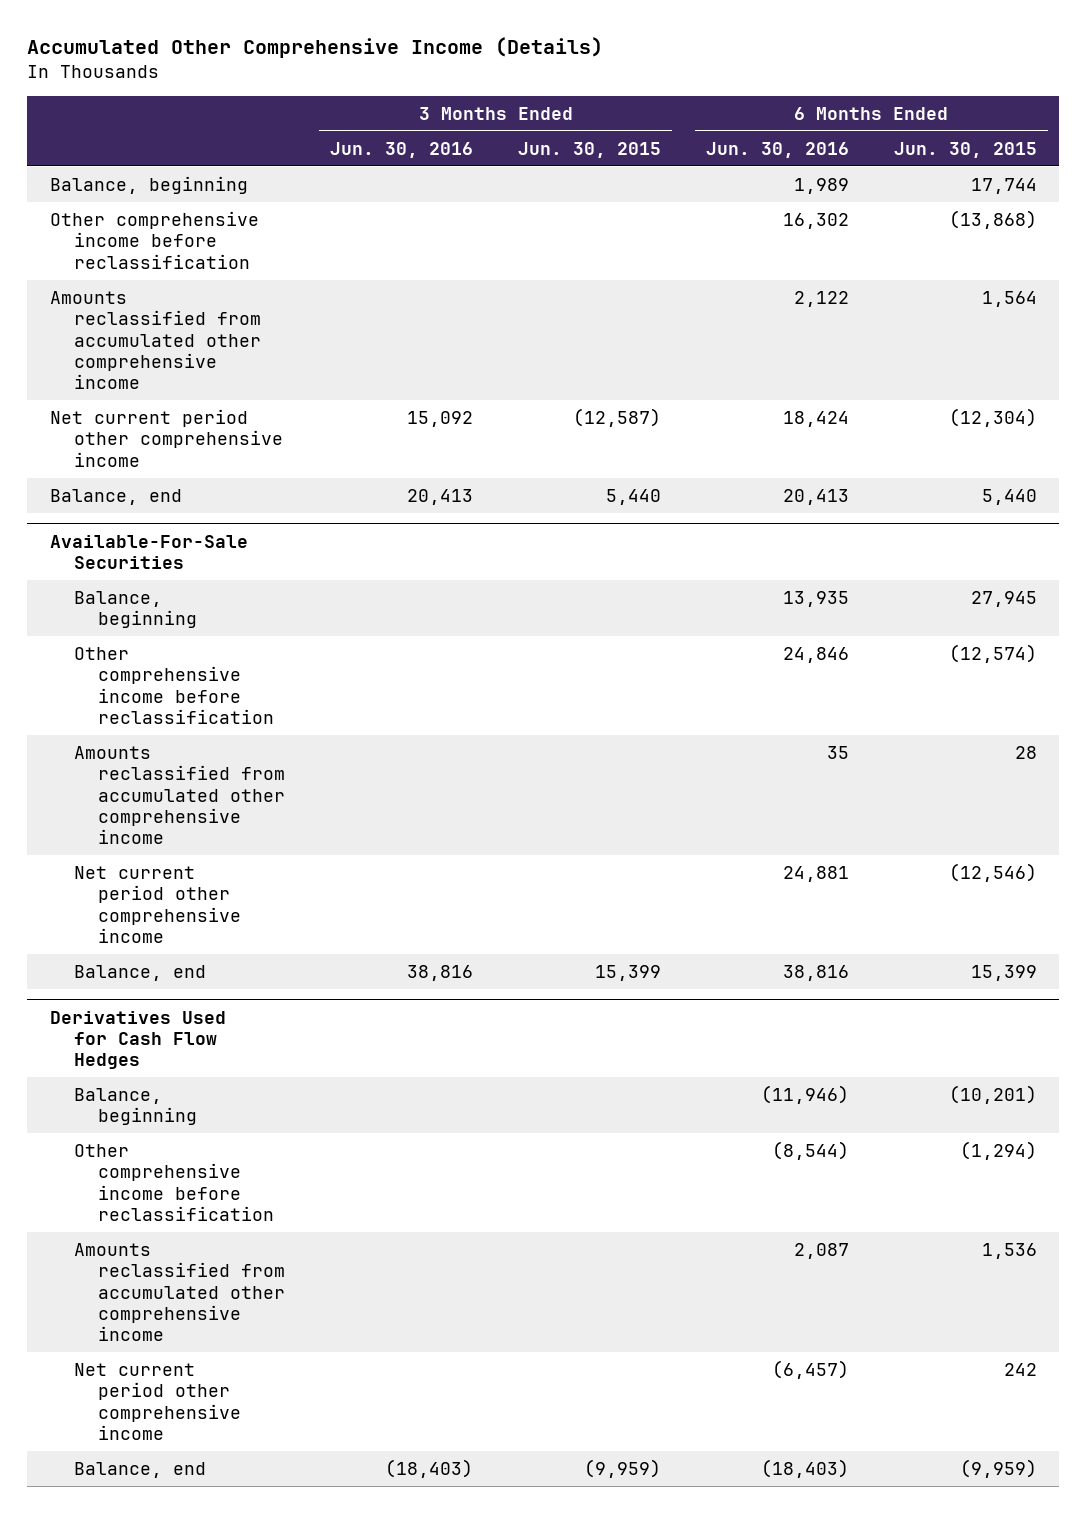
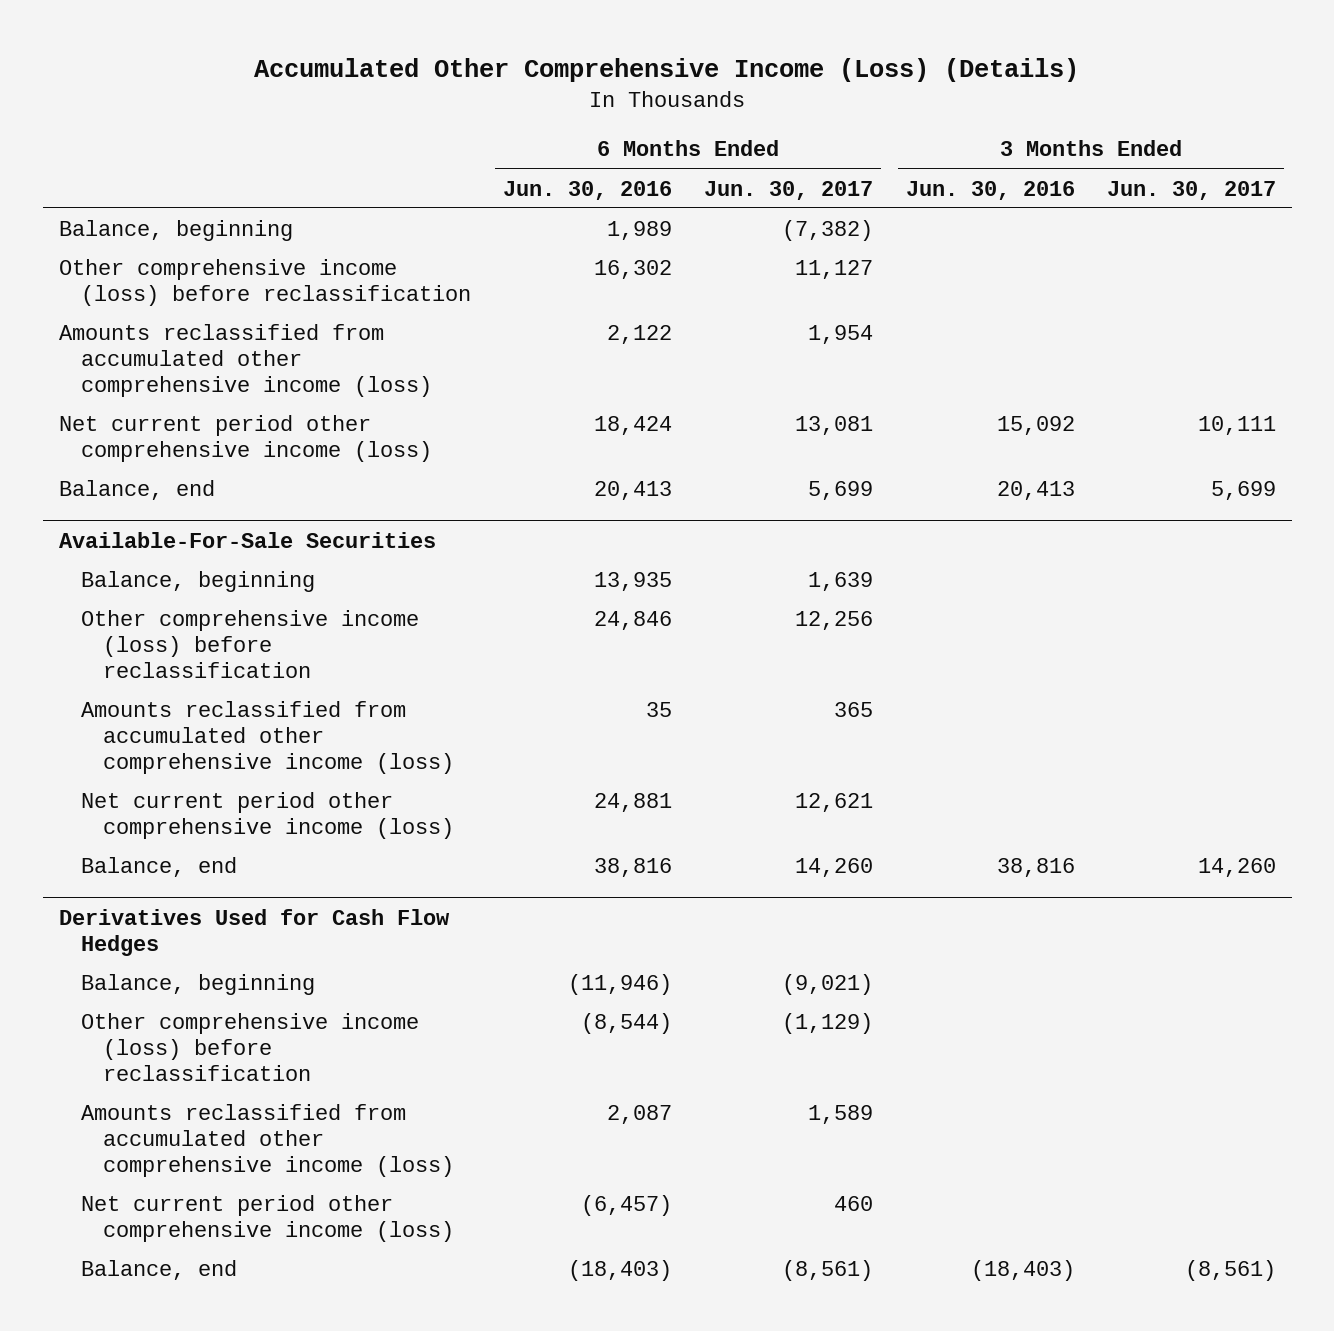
[27,37,604,59] Accumulated Other Comprehensive Income (Details) -> [254,58,1080,83] Accumulated Other Comprehensive Income (Loss) (Details)
[518,141,662,158] Jun. 30, 2015 -> none
[893,141,1037,158] Jun. 30, 2015 -> none
none -> [704,180,874,200] Jun. 30, 2017
none -> [1106,180,1276,200] Jun. 30, 2017
[49,210,259,269] Other comprehensive income before reclassification -> [58,258,471,306] Other comprehensive income (loss) before reclassification
[49,290,262,390] Amounts reclassified from accumulated other comprehensive income -> [58,323,432,397] Amounts reclassified from accumulated other comprehensive income (loss)
[49,408,284,467] Net current period other comprehensive income -> [58,414,432,462] Net current period other comprehensive income (loss)
[74,646,275,724] Other comprehensive income before reclassification -> [80,609,419,678] Other comprehensive income (loss) before reclassification
[74,745,286,845] Amounts reclassified from accumulated other comprehensive income -> [80,700,455,774] Amounts reclassified from accumulated other comprehensive income (loss)
[74,865,242,943] Net current period other comprehensive income -> [80,791,455,839] Net current period other comprehensive income (loss)
[74,1143,275,1221] Other comprehensive income before reclassification -> [80,1012,419,1081] Other comprehensive income (loss) before reclassification
[74,1242,286,1342] Amounts reclassified from accumulated other comprehensive income -> [80,1103,455,1177] Amounts reclassified from accumulated other comprehensive income (loss)
[74,1362,242,1440] Net current period other comprehensive income -> [80,1194,455,1242] Net current period other comprehensive income (loss)

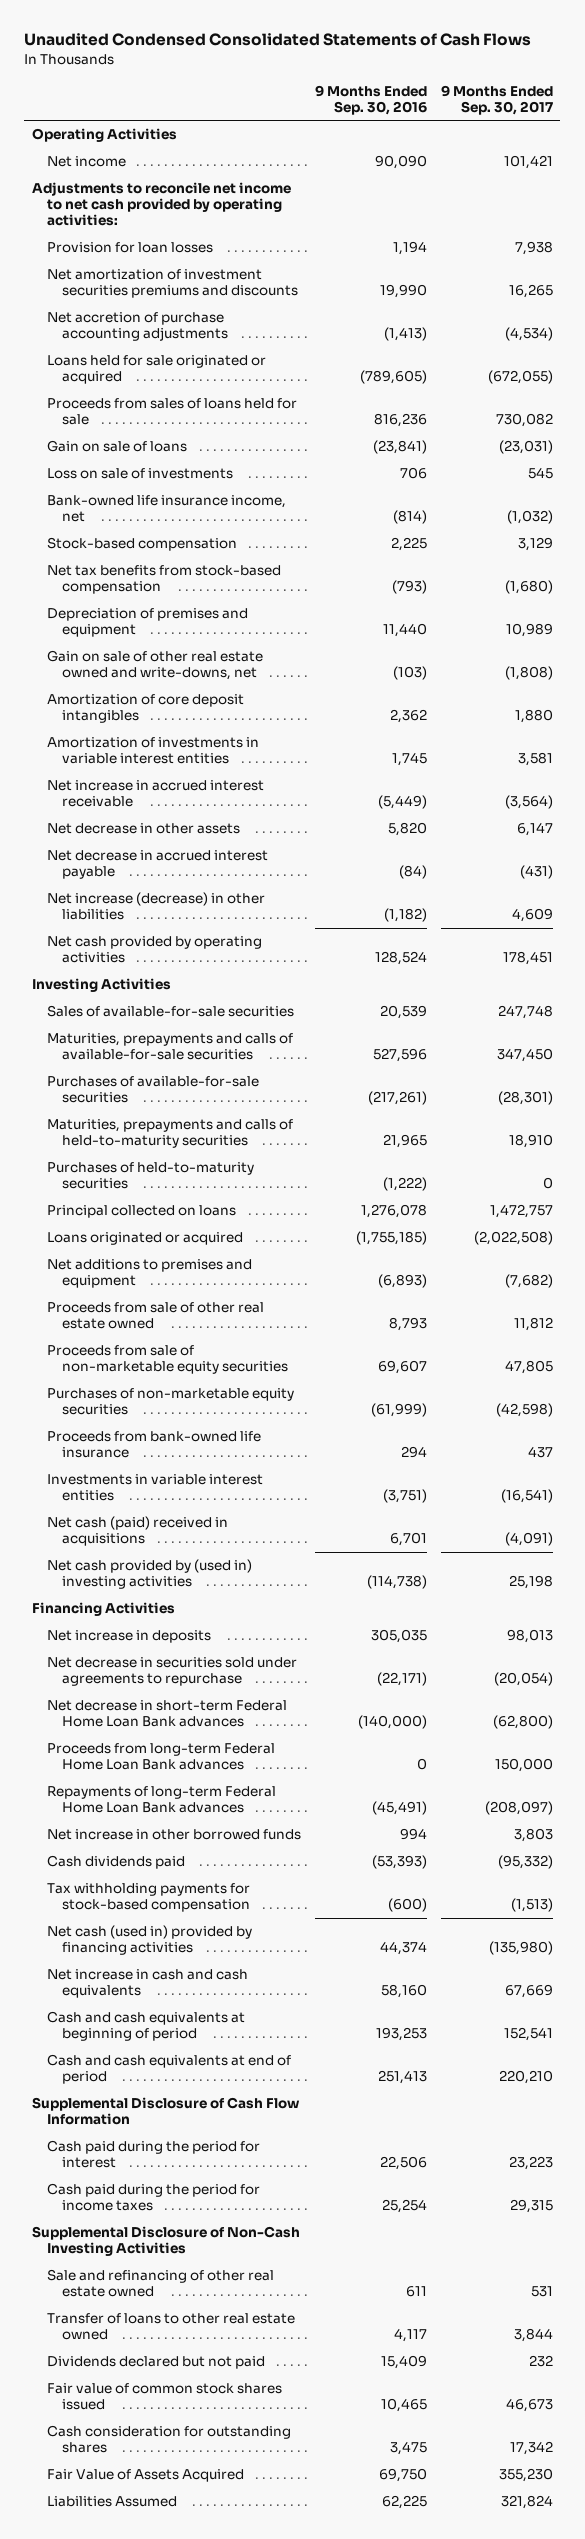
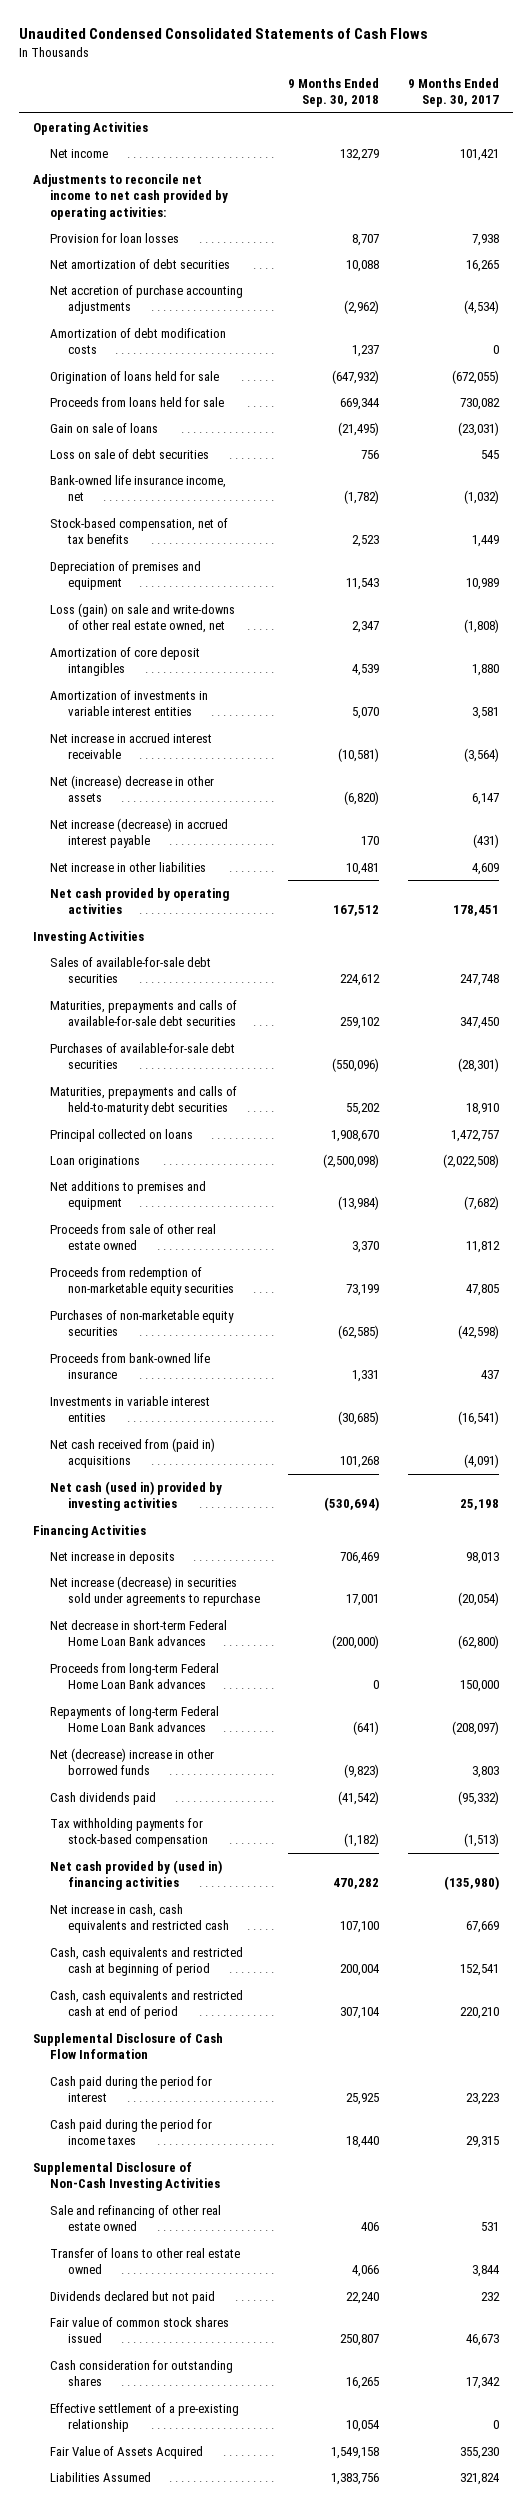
[314,84,427,115] 9 Months Ended Sep. 30, 2016 -> none
none -> [288,77,380,108] 9 Months Ended Sep. 30, 2018
[46,269,298,299] Net amortization of investment securities premiums and discounts -> [50,258,231,269] Net amortization of debt securities
none -> [50,327,227,355] Amortization of debt modification costs
[46,355,266,385] Loans held for sale originated or acquired -> [50,370,220,384] Origination of loans held for sale
[46,398,297,426] Proceeds from sales of loans held for sale -> [50,396,225,407] Proceeds from loans held for sale
[46,468,233,480] Loss on sale of investments -> [50,448,210,459] Loss on sale of debt securities
[46,565,281,595] Net tax benefits from stock-based compensation -> none
[46,537,237,552] Stock-based compensation -> [50,517,229,545] Stock-based compensation, net of tax benefits
[518,537,554,552] 3,129 -> [472,535,500,548] 1,449
[46,650,263,681] Gain on sale of other real estate owned and write-downs, net -> [50,602,236,634] Loss (gain) on sale and write-downs of other real estate owned, net
[46,823,240,835] Net decrease in other assets -> [50,774,215,803] Net (increase) decrease in other assets
[46,850,268,880] Net decrease in accrued interest payable -> [50,817,229,849] Net increase (decrease) in accrued interest payable
[46,892,265,921] Net increase (decrease) in other liabilities -> [50,861,207,872] Net increase in other liabilities
[46,1162,254,1190] Purchases of held-to-maturity securities -> none
[46,1005,294,1018] Sales of available-for-sale securities -> [50,956,212,984] Sales of available-for-sale debt securities
[46,1033,293,1061] Maturities, prepayments and calls of available-for-sale securities -> [50,999,238,1027] Maturities, prepayments and calls of available-for-sale debt securities
[46,1076,259,1104] Purchases of available-for-sale securities -> [50,1042,236,1070] Purchases of available-for-sale debt securities
[46,1119,293,1149] Maturities, prepayments and calls of held-to-maturity securities -> [50,1085,238,1116] Maturities, prepayments and calls of held-to-maturity debt securities
[46,1232,243,1246] Loans originated or acquired -> [50,1155,141,1168] Loan originations
[46,1345,288,1375] Proceeds from sale of non-marketable equity securities -> [50,1266,234,1297] Proceeds from redemption of non-marketable equity securities
[46,1516,228,1547] Net cash (paid) received in acquisitions -> [50,1437,216,1469] Net cash received from (paid in) acquisitions
[46,1559,252,1590] Net cash provided by (used in) investing activities -> [50,1480,223,1512] Net cash (used in) provided by investing activities
[46,1657,297,1687] Net decrease in securities sold under agreements to repurchase -> [50,1575,260,1607] Net increase (decrease) in securities sold under agreements to repurchase
[46,1829,301,1841] Net increase in other borrowed funds -> [50,1747,215,1776] Net (decrease) increase in other borrowed funds
[46,1925,252,1956] Net cash (used in) provided by financing activities -> [50,1859,223,1891] Net cash provided by (used in) financing activities
[46,1969,248,1999] Net increase in cash and cash equivalents -> [50,1903,229,1934] Net increase in cash, cash equivalents and restricted cash
[46,2011,245,2042] Cash and cash equivalents at beginning of period -> [50,1946,244,1977] Cash, cash equivalents and restricted cash at beginning of period
[46,2054,291,2085] Cash and cash equivalents at end of period -> [50,1989,244,2020] Cash, cash equivalents and restricted cash at end of period
none -> [50,2402,240,2433] Effective settlement of a pre-existing relationship

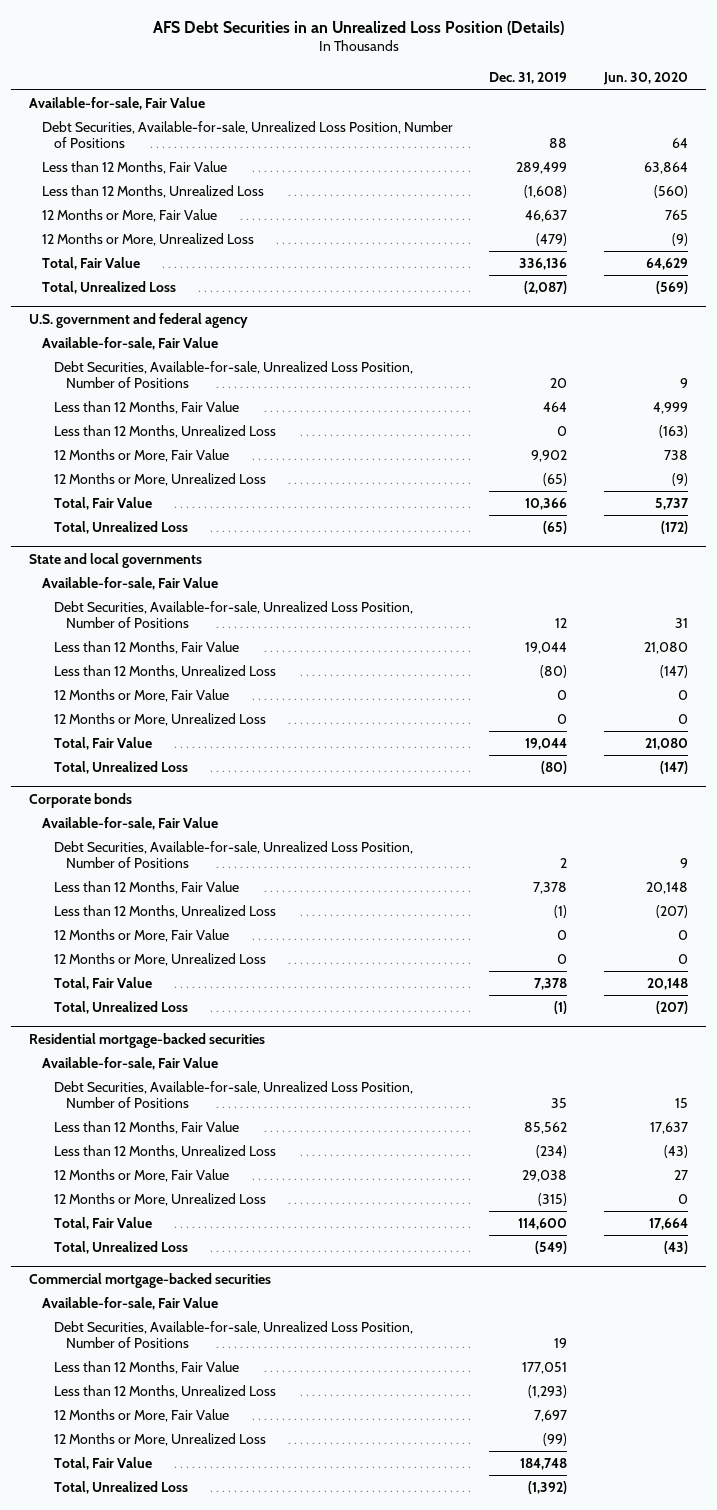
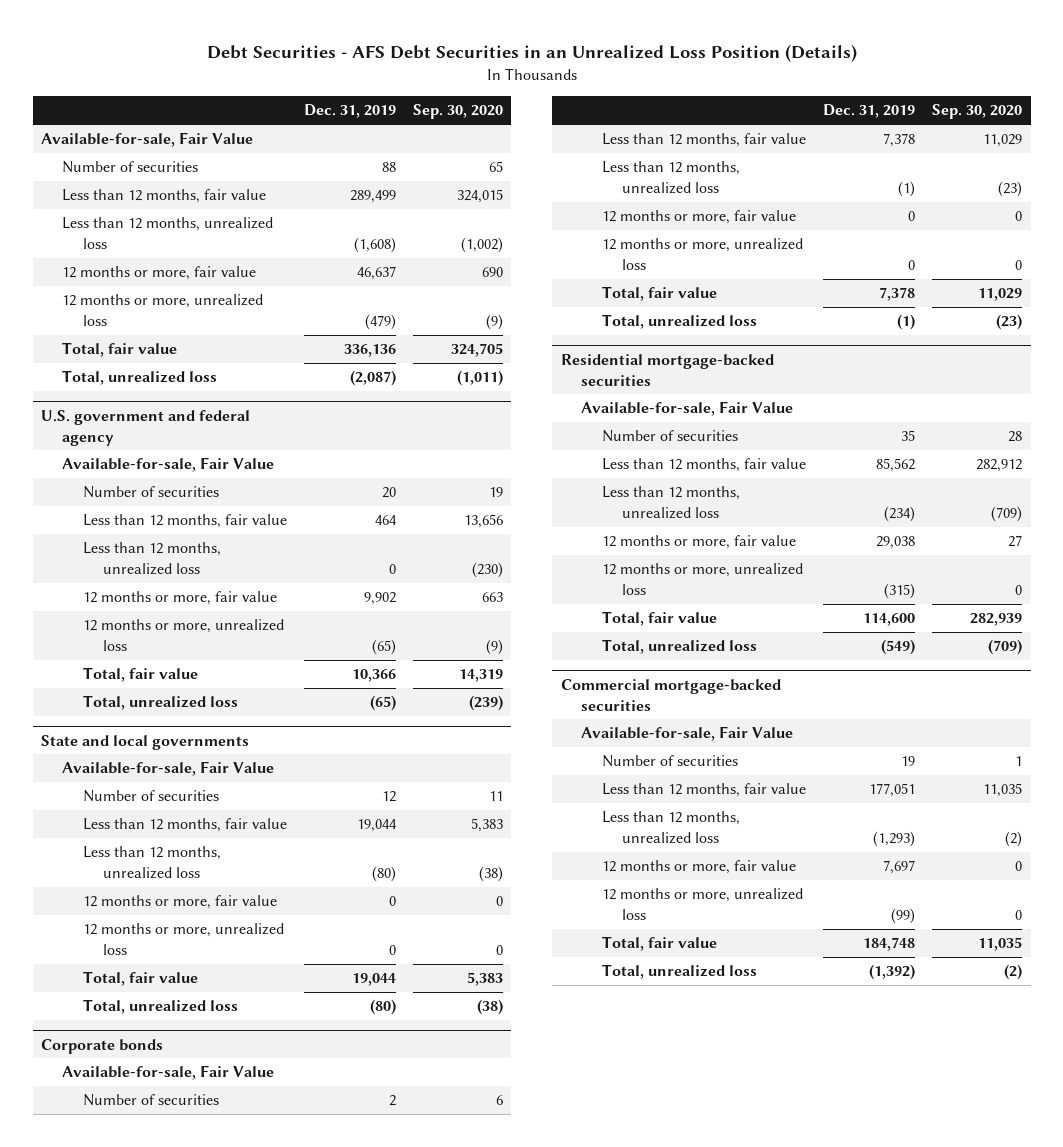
[152,20,564,35] AFS Debt Securities in an Unrealized Loss Position (Details) -> [206,44,857,63] Debt Securities - AFS Debt Securities in an Unrealized Loss Position (Details)
[602,72,688,86] Jun. 30, 2020 -> none
none -> [412,104,503,120] Sep. 30, 2020
[41,120,453,148] Debt Securities, Available-for-sale, Unrealized Loss Position, Number of Positions -> [61,161,198,174] Number of securities
[41,160,227,174] Less than 12 Months, Fair Value -> [61,189,266,204] Less than 12 months, fair value
[41,184,264,198] Less than 12 Months, Unrealized Loss -> [61,217,273,250] Less than 12 months, unrealized loss
[41,208,217,222] 12 Months or More, Fair Value -> [61,266,256,281] 12 months or more, fair value
[41,232,254,246] 12 Months or More, Unrealized Loss -> [61,294,263,327] 12 months or more, unrealized loss
[41,256,140,270] Total, Fair Value -> [61,342,177,358] Total, fair value
[41,280,176,294] Total, Unrealized Loss -> [61,370,217,386] Total, unrealized loss
[53,360,413,388] Debt Securities, Available-for-sale, Unrealized Loss Position, Number of Positions -> [82,486,219,499] Number of securities
[53,400,239,414] Less than 12 Months, Fair Value -> [82,514,287,529] Less than 12 months, fair value
[53,424,276,438] Less than 12 Months, Unrealized Loss -> [82,542,221,576] Less than 12 months, unrealized loss
[53,448,229,462] 12 Months or More, Fair Value -> [82,591,277,606] 12 months or more, fair value
[53,472,266,486] 12 Months or More, Unrealized Loss -> [82,619,284,652] 12 months or more, unrealized loss
[53,496,152,510] Total, Fair Value -> [82,667,198,683] Total, fair value
[53,520,188,534] Total, Unrealized Loss -> [82,695,238,711] Total, unrealized loss
[53,600,413,628] Debt Securities, Available-for-sale, Unrealized Loss Position, Number of Positions -> [82,790,219,803] Number of securities
[53,640,239,654] Less than 12 Months, Fair Value -> [82,818,287,833] Less than 12 months, fair value
[53,664,276,678] Less than 12 Months, Unrealized Loss -> [82,846,221,880] Less than 12 months, unrealized loss
[53,688,229,702] 12 Months or More, Fair Value -> [82,895,277,910] 12 months or more, fair value
[53,712,266,726] 12 Months or More, Unrealized Loss -> [82,923,284,956] 12 months or more, unrealized loss
[53,736,152,750] Total, Fair Value -> [82,971,198,987] Total, fair value
[53,760,188,774] Total, Unrealized Loss -> [82,999,238,1015] Total, unrealized loss
[53,840,413,868] Debt Securities, Available-for-sale, Unrealized Loss Position, Number of Positions -> [82,1094,219,1107] Number of securities
[53,880,239,894] Less than 12 Months, Fair Value -> [601,133,806,148] Less than 12 months, fair value
[53,904,276,918] Less than 12 Months, Unrealized Loss -> [601,161,740,195] Less than 12 months, unrealized loss
[53,928,229,942] 12 Months or More, Fair Value -> [601,210,796,225] 12 months or more, fair value
[53,952,266,966] 12 Months or More, Unrealized Loss -> [601,238,803,271] 12 months or more, unrealized loss
[53,976,152,990] Total, Fair Value -> [601,286,717,302] Total, fair value
[53,1000,188,1014] Total, Unrealized Loss -> [601,314,757,330] Total, unrealized loss
[53,1080,413,1108] Debt Securities, Available-for-sale, Unrealized Loss Position, Number of Positions -> [601,430,738,443] Number of securities
[53,1120,239,1134] Less than 12 Months, Fair Value -> [601,458,806,473] Less than 12 months, fair value
[53,1144,276,1158] Less than 12 Months, Unrealized Loss -> [601,486,740,520] Less than 12 months, unrealized loss
[53,1168,229,1182] 12 Months or More, Fair Value -> [601,535,796,550] 12 months or more, fair value
[53,1192,266,1206] 12 Months or More, Unrealized Loss -> [601,563,803,596] 12 months or more, unrealized loss
[53,1216,152,1230] Total, Fair Value -> [601,611,717,627] Total, fair value
[53,1240,188,1254] Total, Unrealized Loss -> [601,639,757,655] Total, unrealized loss
[53,1320,413,1348] Debt Securities, Available-for-sale, Unrealized Loss Position, Number of Positions -> [601,755,738,768] Number of securities
[53,1360,239,1374] Less than 12 Months, Fair Value -> [601,783,806,798] Less than 12 months, fair value
[53,1384,276,1398] Less than 12 Months, Unrealized Loss -> [601,811,740,845] Less than 12 months, unrealized loss
[53,1408,229,1422] 12 Months or More, Fair Value -> [601,860,796,875] 12 months or more, fair value
[53,1432,266,1446] 12 Months or More, Unrealized Loss -> [601,888,803,921] 12 months or more, unrealized loss
[53,1456,152,1470] Total, Fair Value -> [601,936,717,952] Total, fair value
[53,1480,188,1494] Total, Unrealized Loss -> [601,964,757,980] Total, unrealized loss

